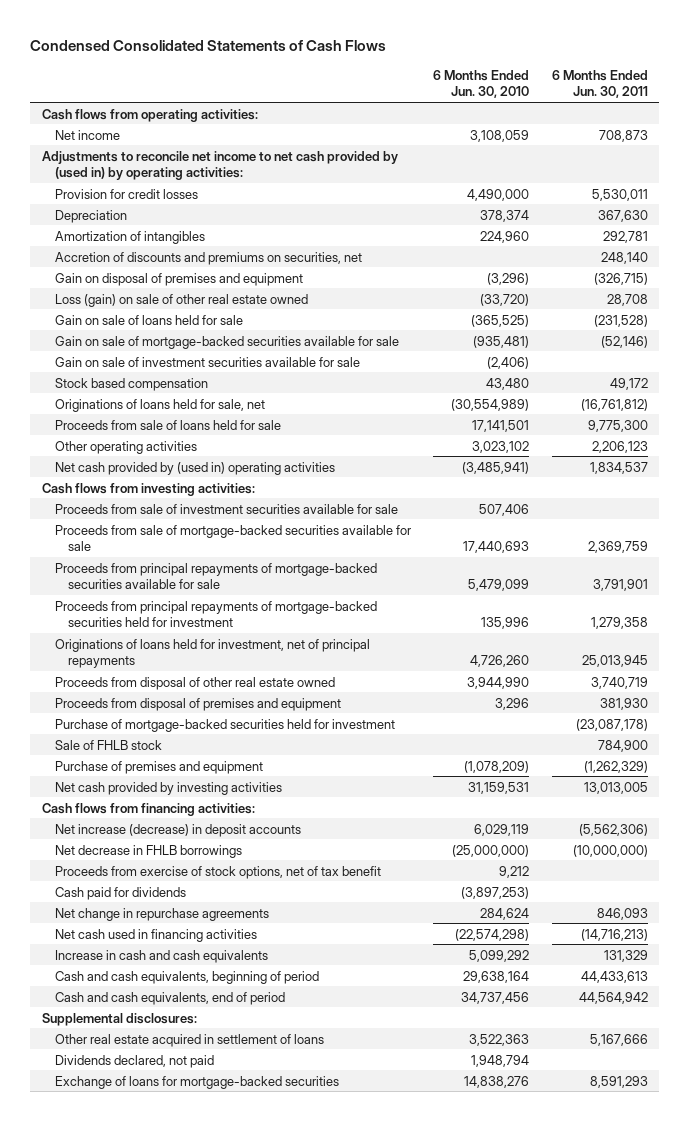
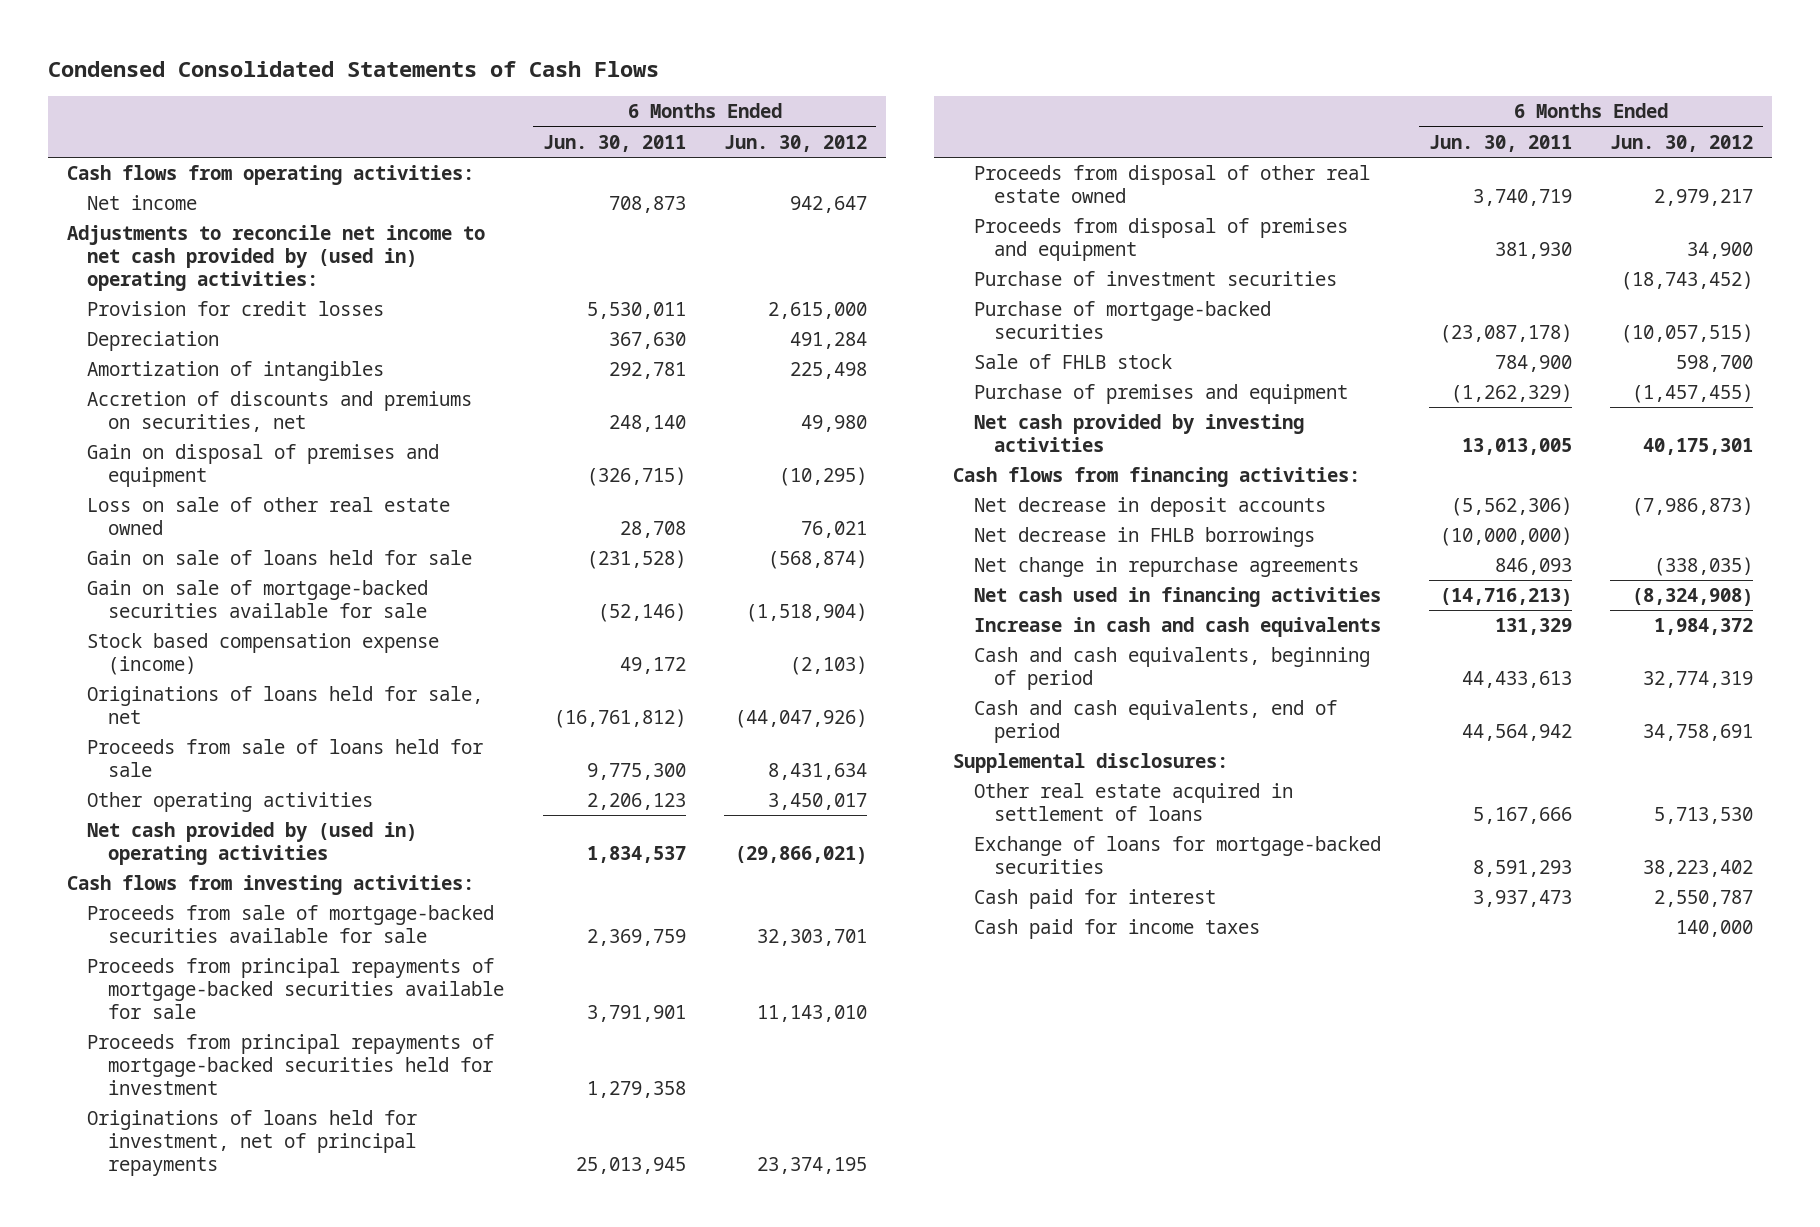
[433,69,530,99] 6 Months Ended Jun. 30, 2010 -> none
none -> [723,134,867,152] Jun. 30, 2012
[41,150,398,181] Adjustments to reconcile net income to net cash provided by (used in) by operating activities: -> [66,225,485,291] Adjustments to reconcile net income to net cash provided by (used in) operating activities:
[55,293,309,307] Loss (gain) on sale of other real estate owned -> [87,497,451,536] Loss on sale of other real estate owned
[55,356,361,367] Gain on sale of investment securities available for sale -> none
[55,377,209,391] Stock based compensation -> [87,633,440,676] Stock based compensation expense (income)
[55,503,399,514] Proceeds from sale of investment securities available for sale -> none
none -> [973,271,1337,287] Purchase of investment securities
[55,718,396,732] Purchase of mortgage-backed securities held for investment -> [973,301,1271,340] Purchase of mortgage-backed securities
[55,823,302,837] Net increase (decrease) in deposit accounts -> [973,497,1326,518] Net decrease in deposit accounts
[55,865,382,879] Proceeds from exercise of stock options, net of tax benefit -> none
[55,886,187,900] Cash paid for dividends -> none
[55,1054,215,1068] Dividends declared, not paid -> none
none -> [973,889,1216,910] Cash paid for interest
none -> [973,919,1260,940] Cash paid for income taxes

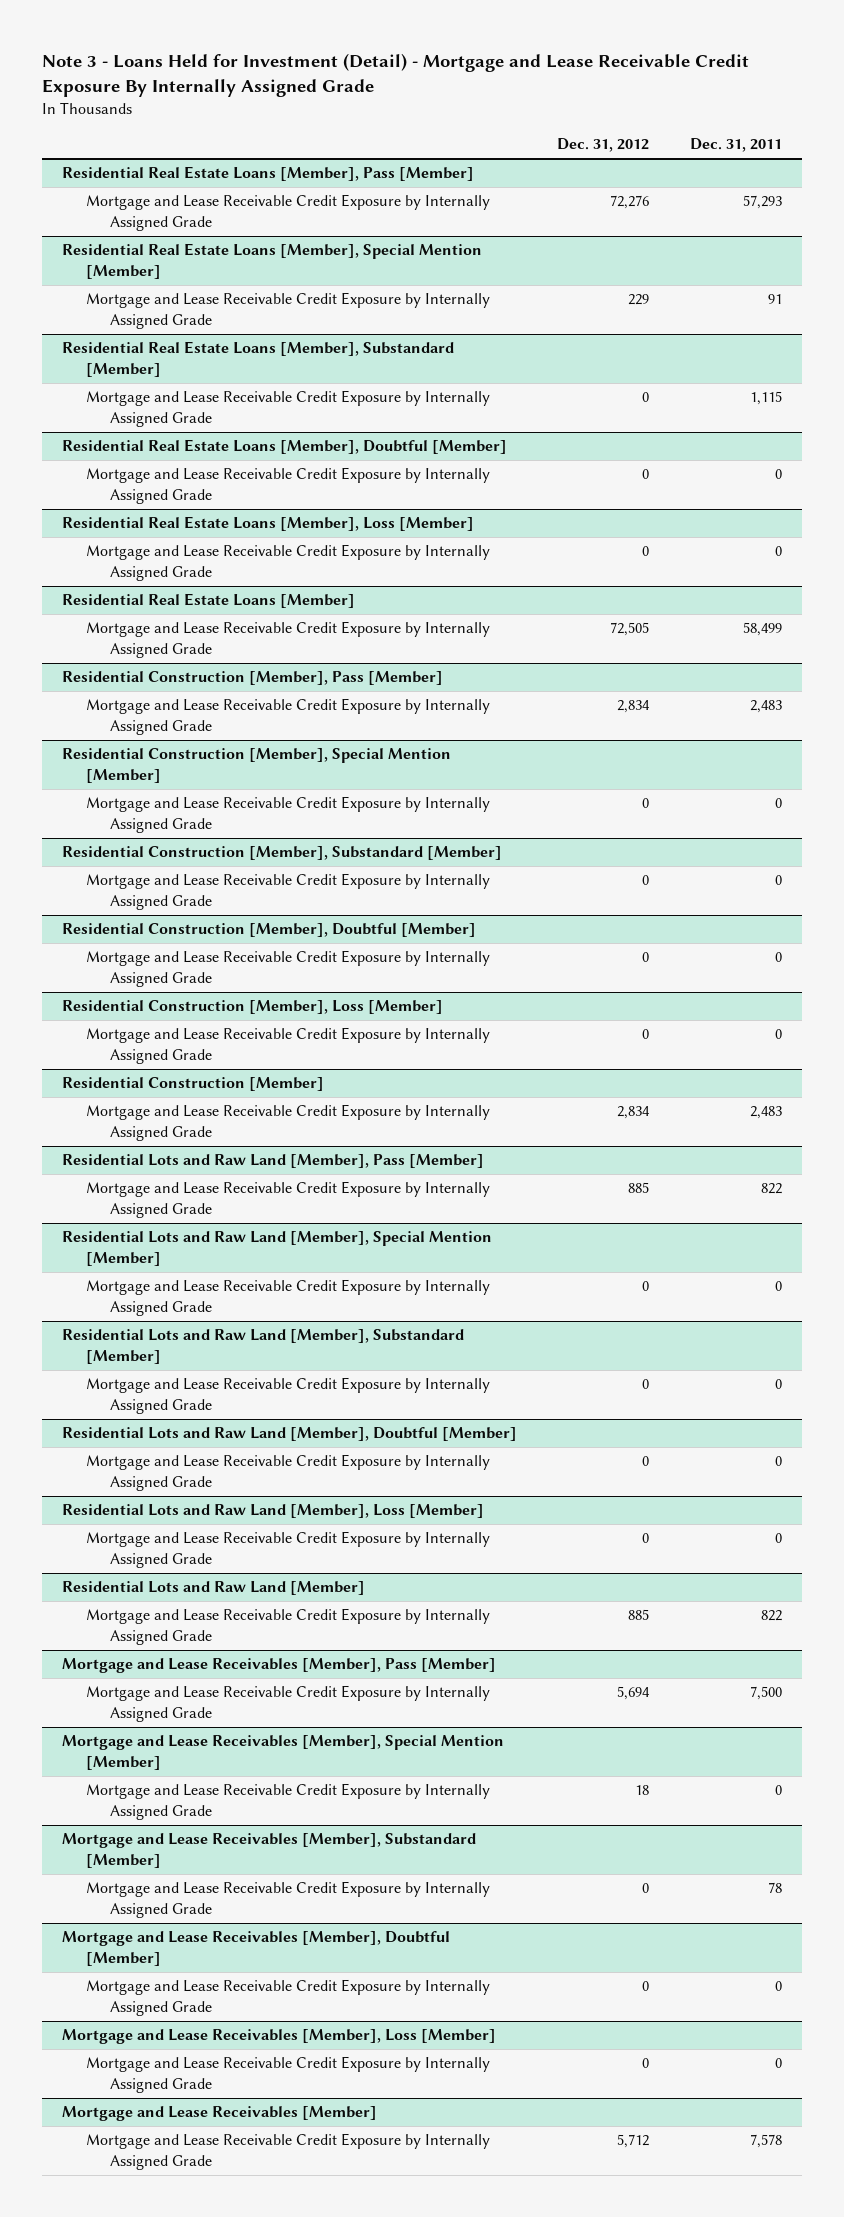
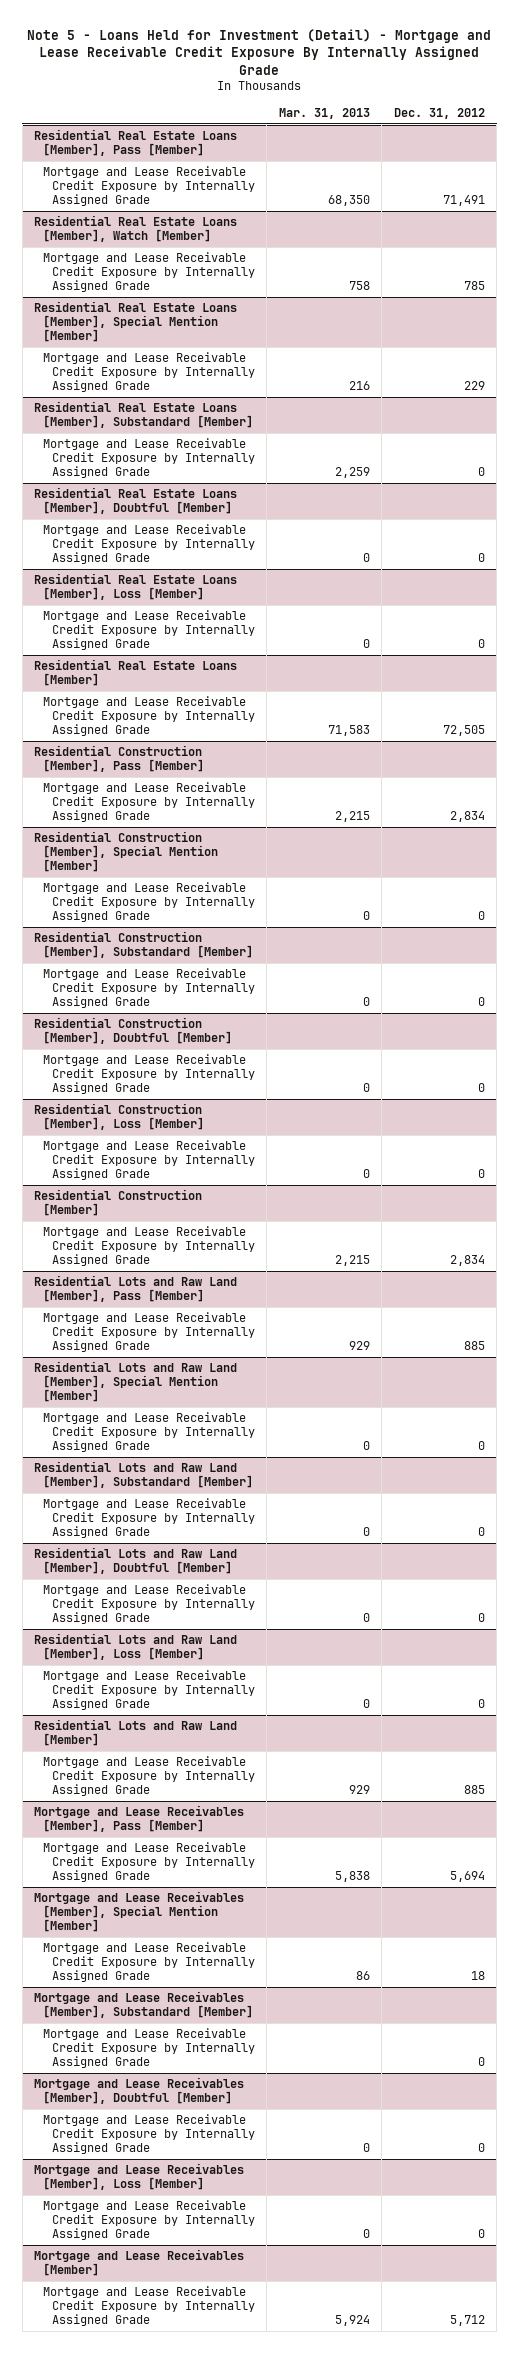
[42,53,750,98] Note 3 - Loans Held for Investment (Detail) - Mortgage and Lease Receivable Credit Exposure By Internally Assigned Grade -> [27,28,492,75] Note 5 - Loans Held for Investment (Detail) - Mortgage and Lease Receivable Credit Exposure By Internally Assigned Grade
[689,138,782,153] Dec. 31, 2011 -> none
none -> [278,107,370,119] Mar. 31, 2013
[610,195,650,210] 72,276 -> [442,194,485,206] 71,491
none -> [34,215,238,243] Residential Real Estate Loans [Member], Watch [Member]
none -> [42,252,255,292] Mortgage and Lease Receivable Credit Exposure by Internally Assigned Grade

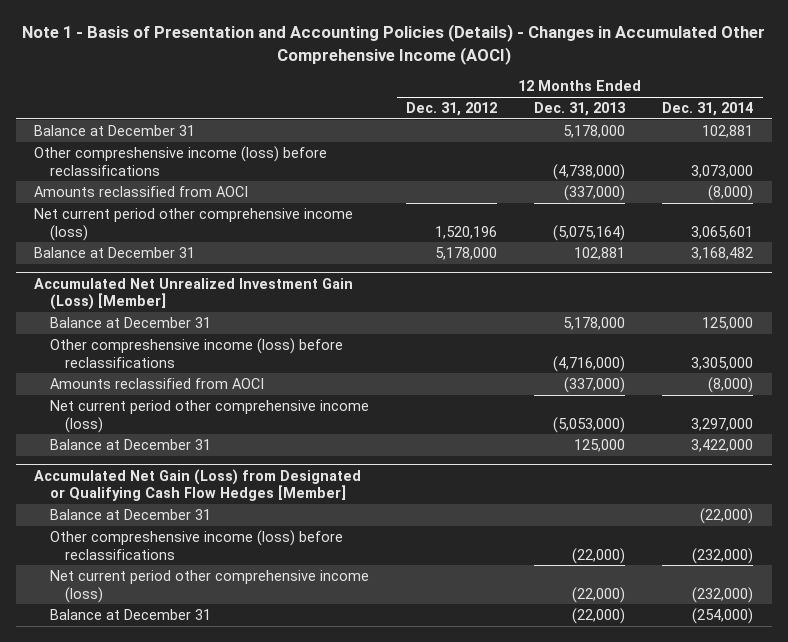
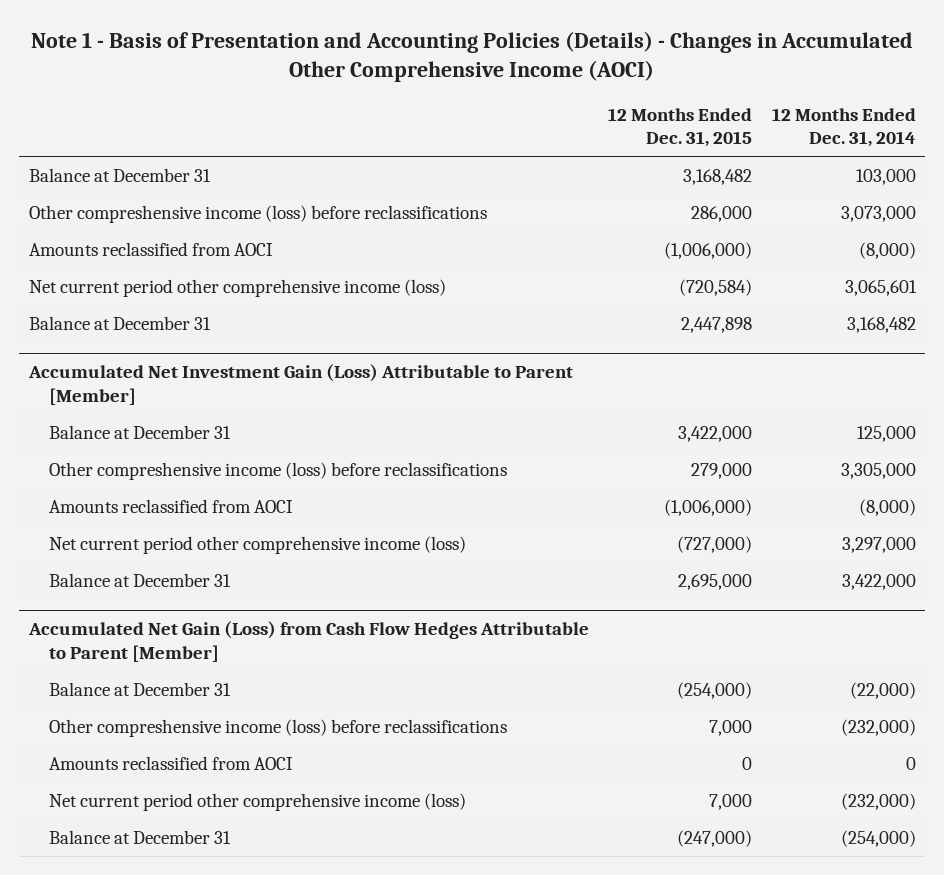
[405,101,497,116] Dec. 31, 2012 -> none
[534,101,627,116] Dec. 31, 2013 -> none
none -> [608,107,753,148] 12 Months Ended Dec. 31, 2015
[702,124,754,138] 102,881 -> [855,168,916,185] 103,000
[34,277,354,311] Accumulated Net Unrealized Investment Gain (Loss) [Member] -> [27,364,573,406] Accumulated Net Investment Gain (Loss) Attributable to Parent [Member]
[34,468,362,502] Accumulated Net Gain (Loss) from Designated or Qualifying Cash Flow Hedges [Member] -> [27,621,589,663] Accumulated Net Gain (Loss) from Cash Flow Hedges Attributable to Parent [Member]
none -> [48,755,293,770] Amounts reclassified from AOCI

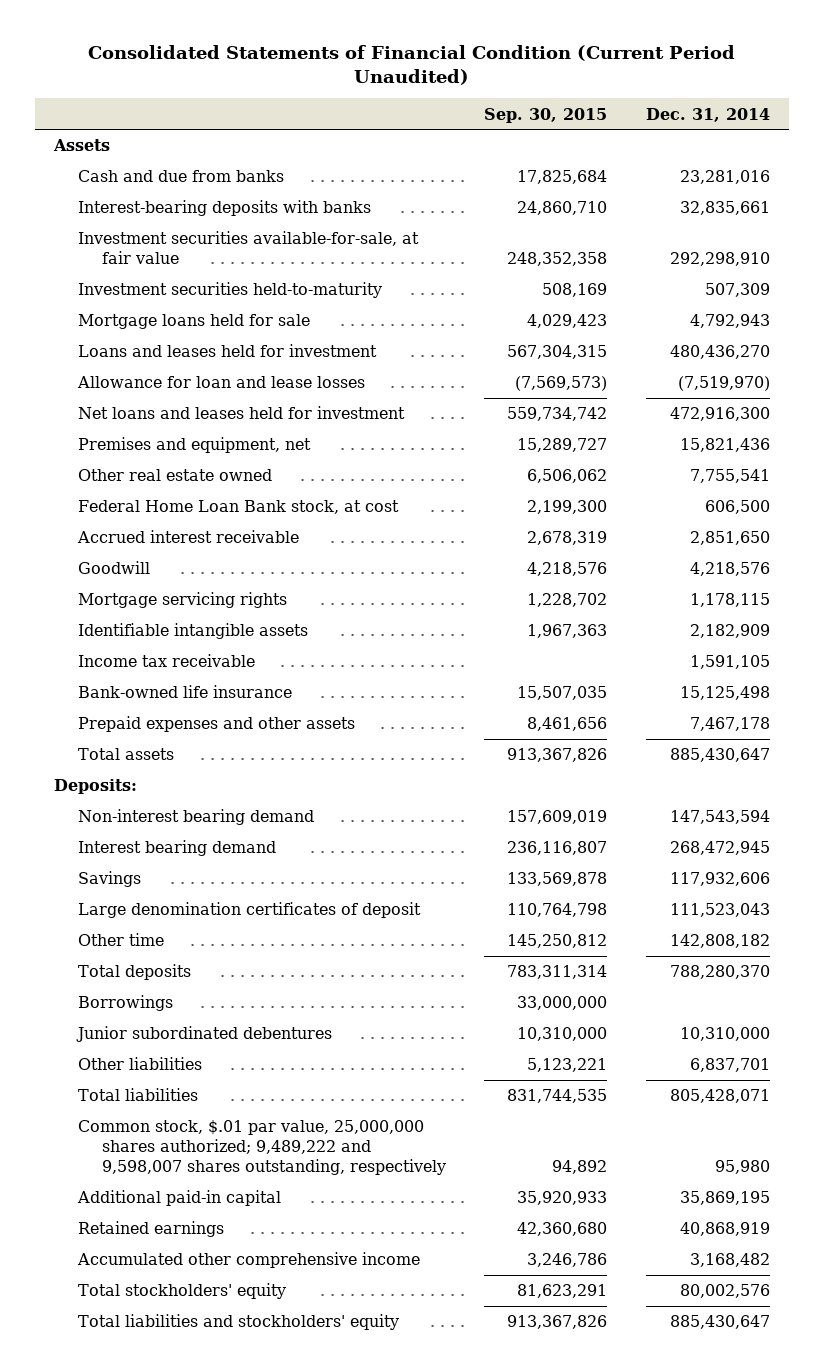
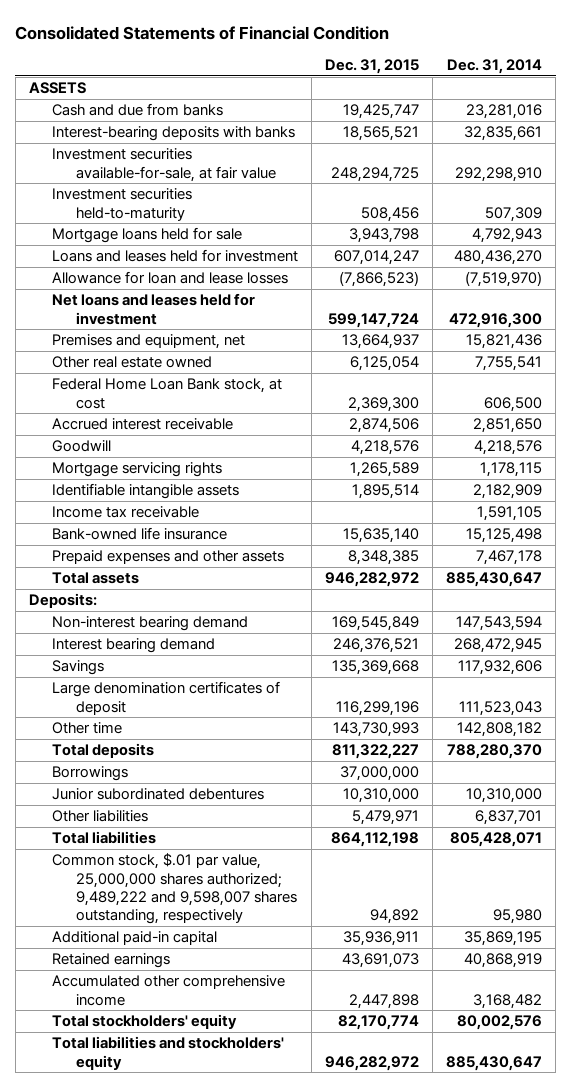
[87,44,735,85] Consolidated Statements of Financial Condition (Current Period Unaudited) -> [15,25,390,40] Consolidated Statements of Financial Condition
[484,107,608,123] Sep. 30, 2015 -> none
none -> [325,58,420,74] Dec. 31, 2015
[52,139,110,152] Assets -> [28,82,86,95] ASSETS

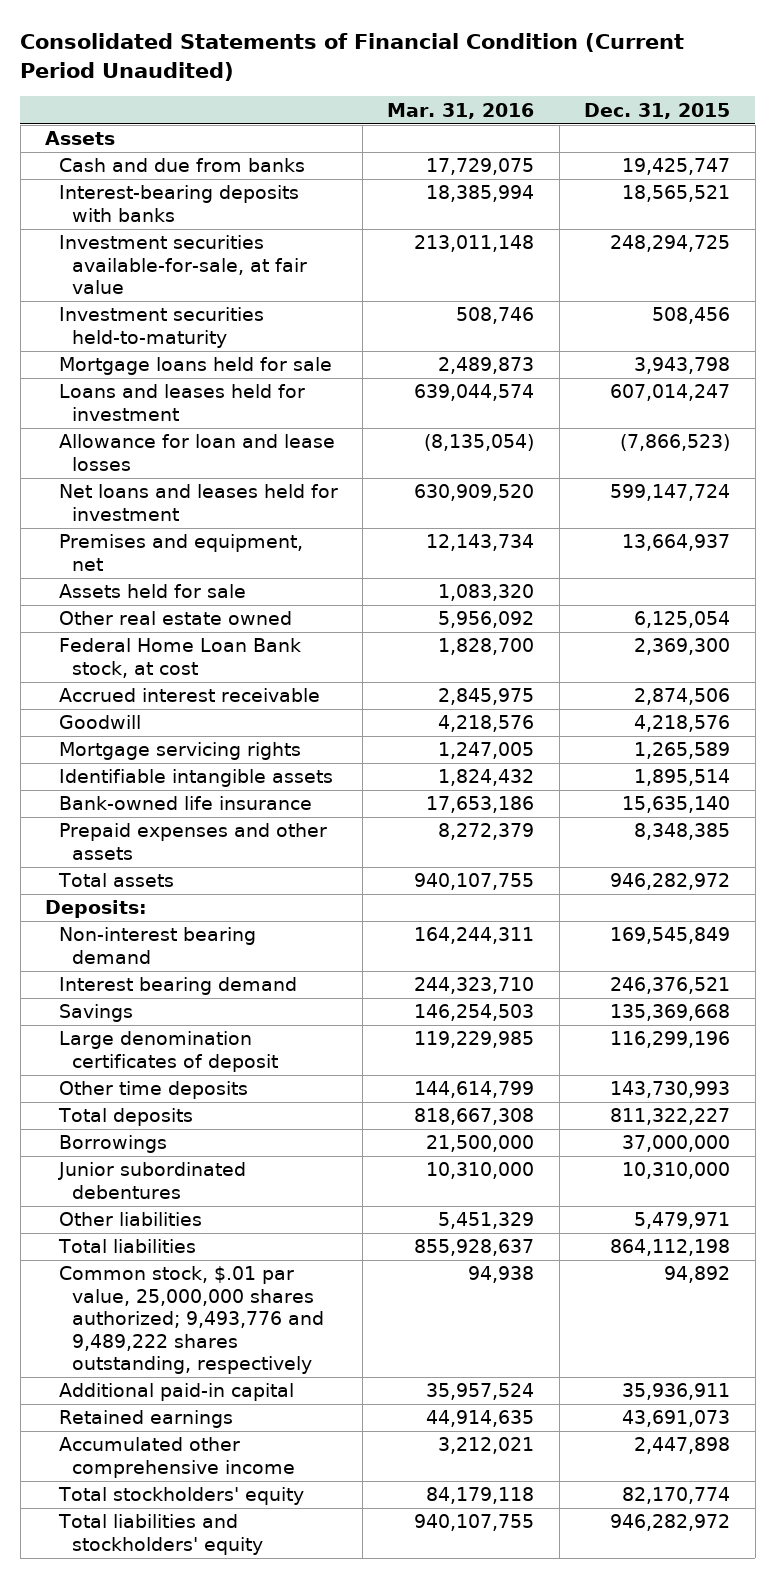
[15,25,390,40] Consolidated Statements of Financial Condition -> [20,33,685,81] Consolidated Statements of Financial Condition (Current Period Unaudited)
[447,58,543,74] Dec. 31, 2014 -> none
none -> [387,102,535,119] Mar. 31, 2016
[28,82,86,95] ASSETS -> [45,131,116,146] Assets
none -> [58,584,246,599] Assets held for sale
[52,506,200,519] Income tax receivable -> none
[52,722,123,735] Other time -> [58,1081,248,1100] Other time deposits
[52,853,297,925] Common stock, $.01 par value, 25,000,000 shares authorized; 9,489,222 and 9,598,007 shares outstanding, respectively -> [58,1266,325,1375] Common stock, $.01 par value, 25,000,000 shares authorized; 9,493,776 and 9,489,222 shares outstanding, respectively

